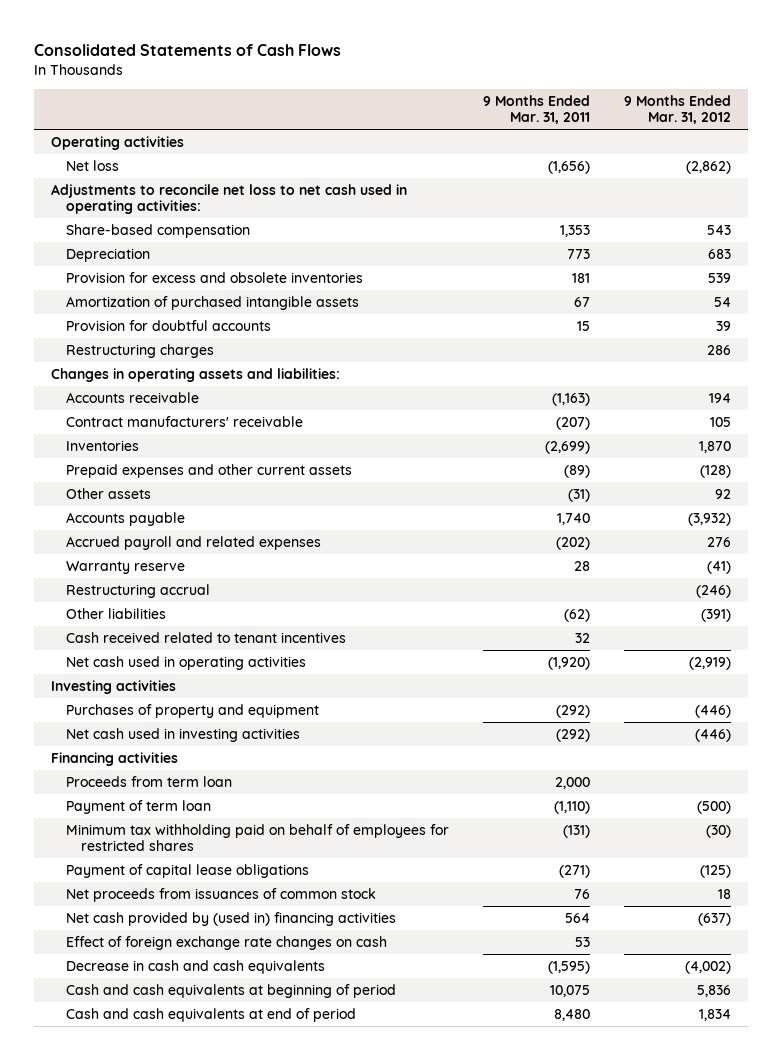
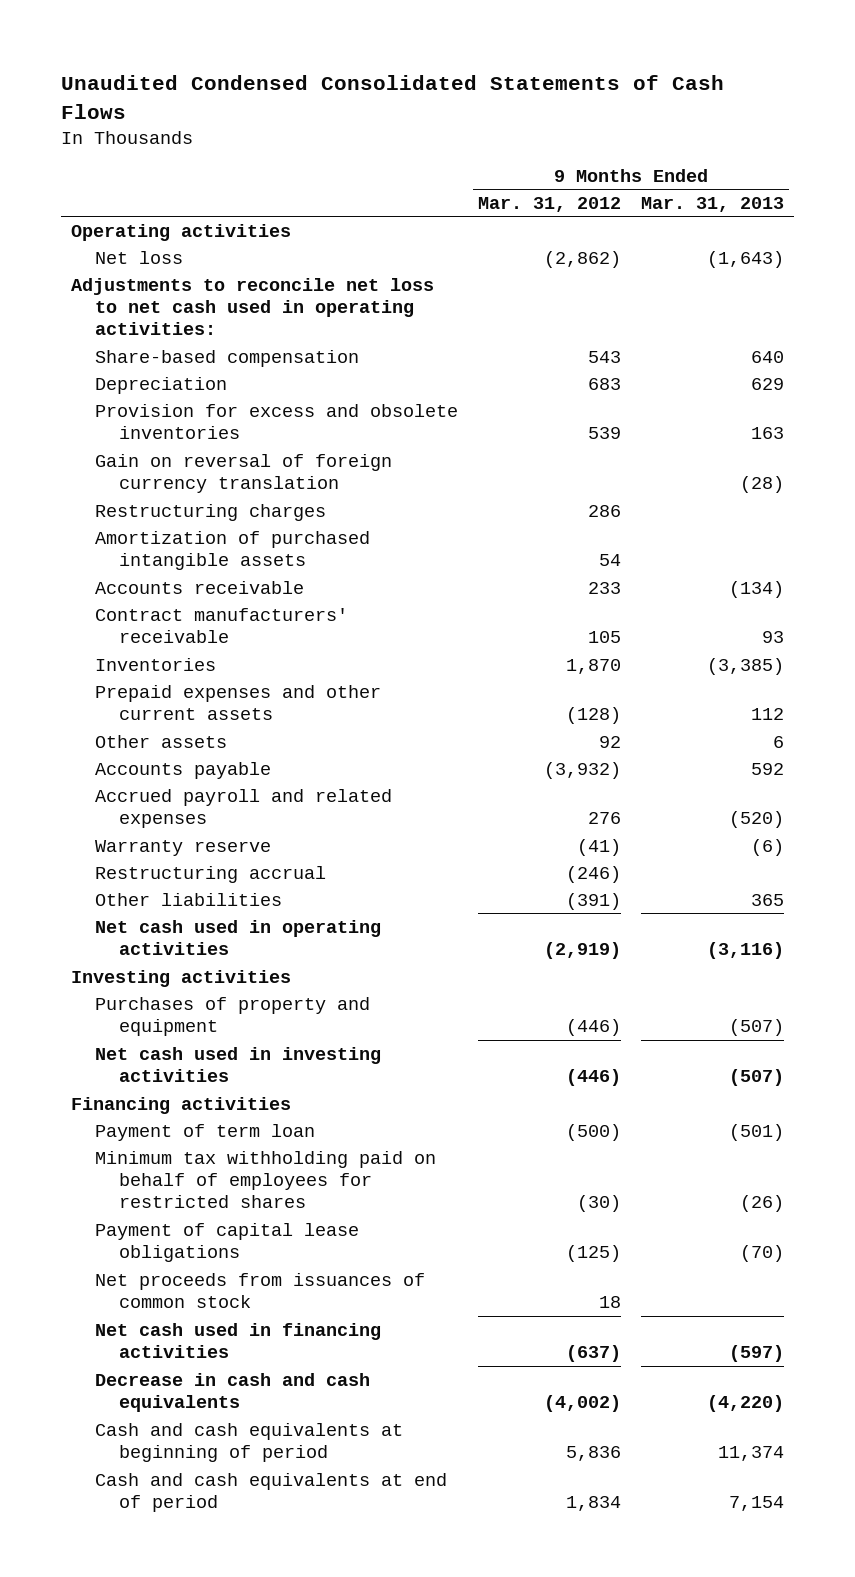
[34,44,342,57] Consolidated Statements of Cash Flows -> [61,74,725,119] Unaudited Condensed Consolidated Statements of Cash Flows
[483,95,591,125] 9 Months Ended Mar. 31, 2011 -> none
none -> [640,196,784,212] Mar. 31, 2013
[66,319,272,331] Provision for doubtful accounts -> none
none -> [94,453,392,494] Gain on reversal of foreign currency translation
[51,367,341,382] Changes in operating assets and liabilities: -> none
[66,295,360,310] Amortization of purchased intangible assets -> [94,530,370,571] Amortization of purchased intangible assets
[708,392,731,403] 194 -> [587,581,621,594] 233
[66,631,347,643] Cash received related to tenant incentives -> none
[66,775,233,787] Proceeds from term loan -> none
[66,935,388,950] Effect of foreign exchange rate changes on cash -> none
[66,911,397,926] Net cash provided by (used in) financing activities -> [94,1322,381,1359] Net cash used in financing activities

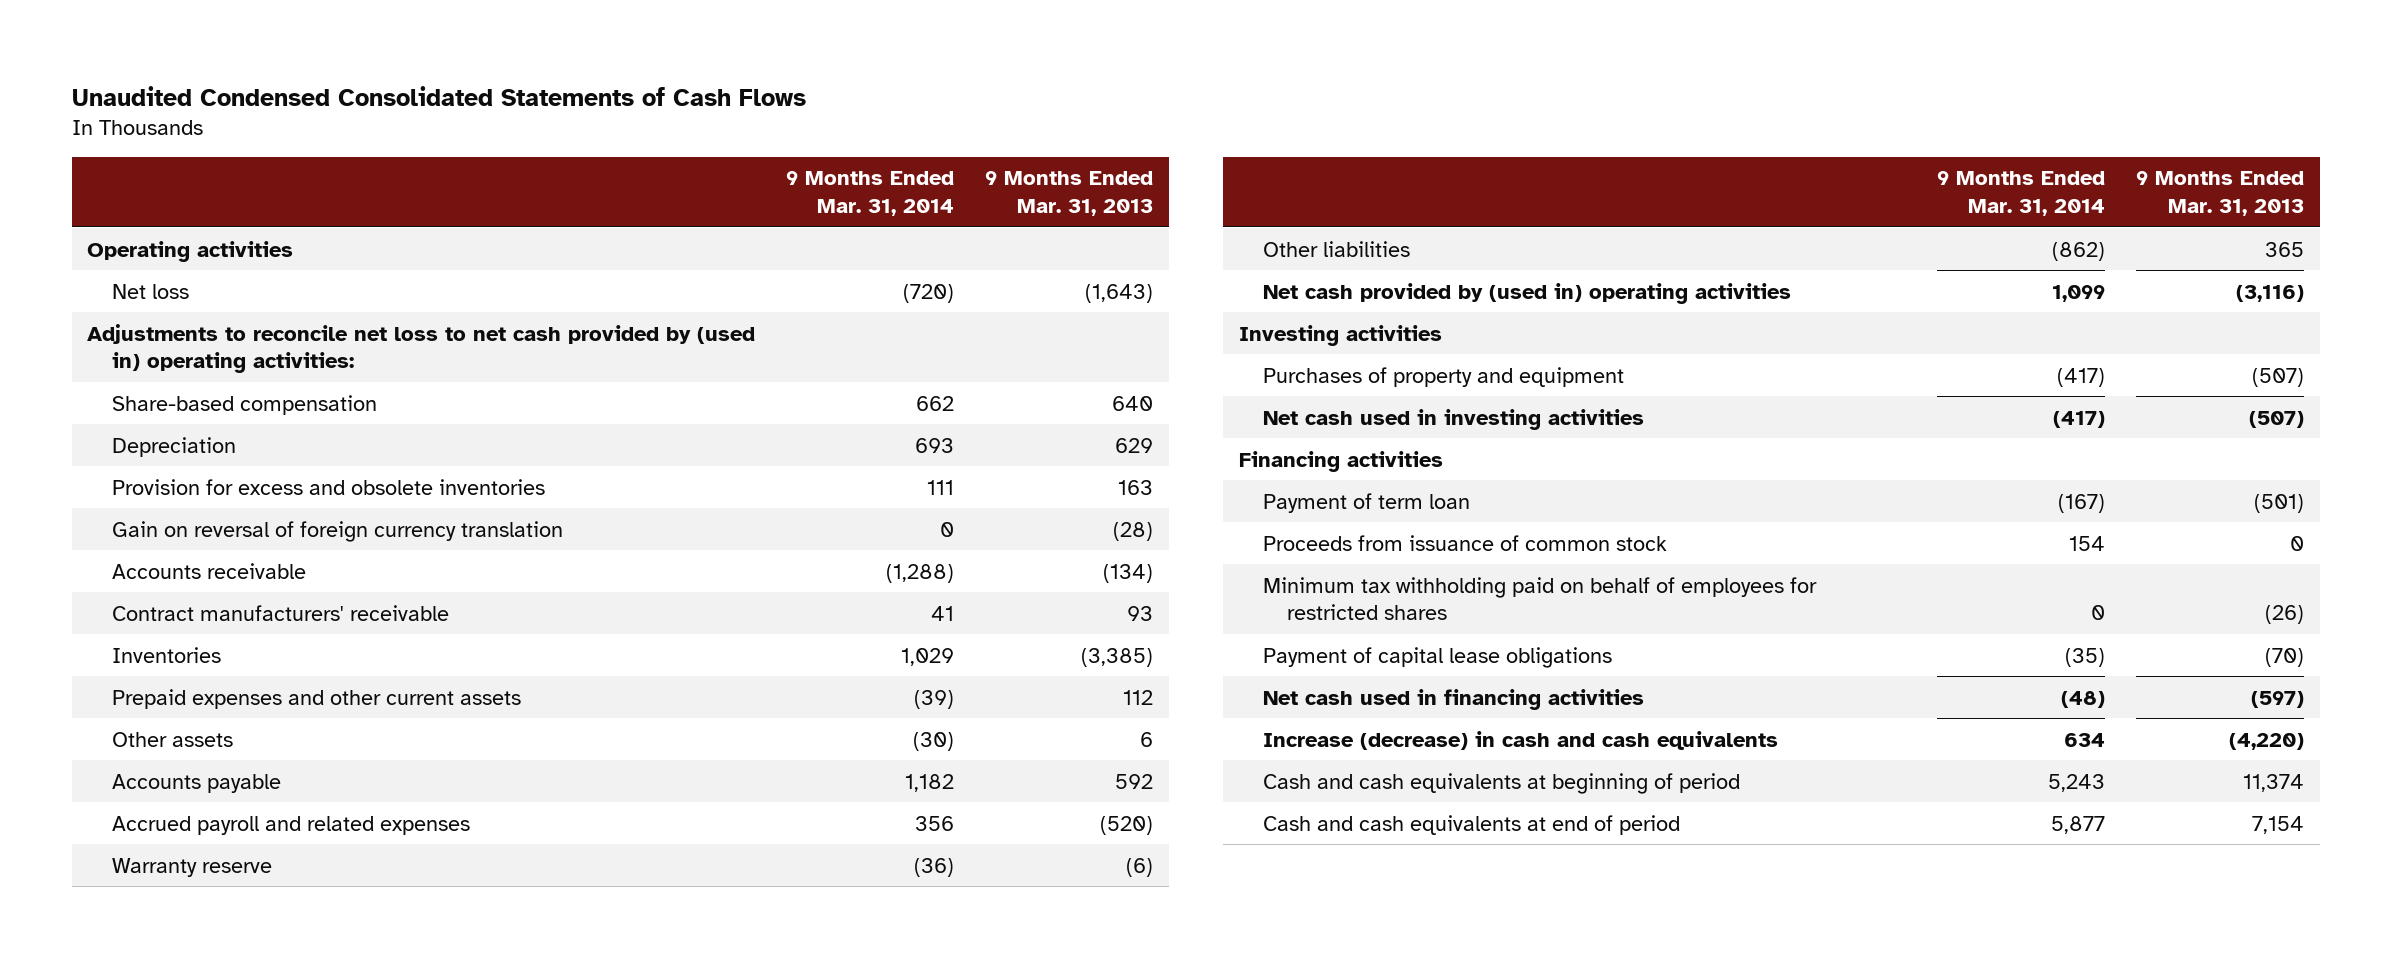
[477,196,621,212] Mar. 31, 2012 -> none
none -> [786,171,955,217] 9 Months Ended Mar. 31, 2014
[71,277,435,336] Adjustments to reconcile net loss to net cash used in operating activities: -> [87,323,756,374] Adjustments to reconcile net loss to net cash provided by (used in) operating activities:
[94,503,326,521] Restructuring charges -> none
[94,530,370,571] Amortization of purchased intangible assets -> none
[94,865,326,883] Restructuring accrual -> none
[94,919,381,956] Net cash used in operating activities -> [1262,282,1791,304] Net cash provided by (used in) operating activities
none -> [1262,534,1667,551] Proceeds from issuance of common stock
[94,1272,425,1309] Net proceeds from issuances of common stock -> none
[94,1372,370,1413] Decrease in cash and cash equivalents -> [1262,730,1778,750] Increase (decrease) in cash and cash equivalents

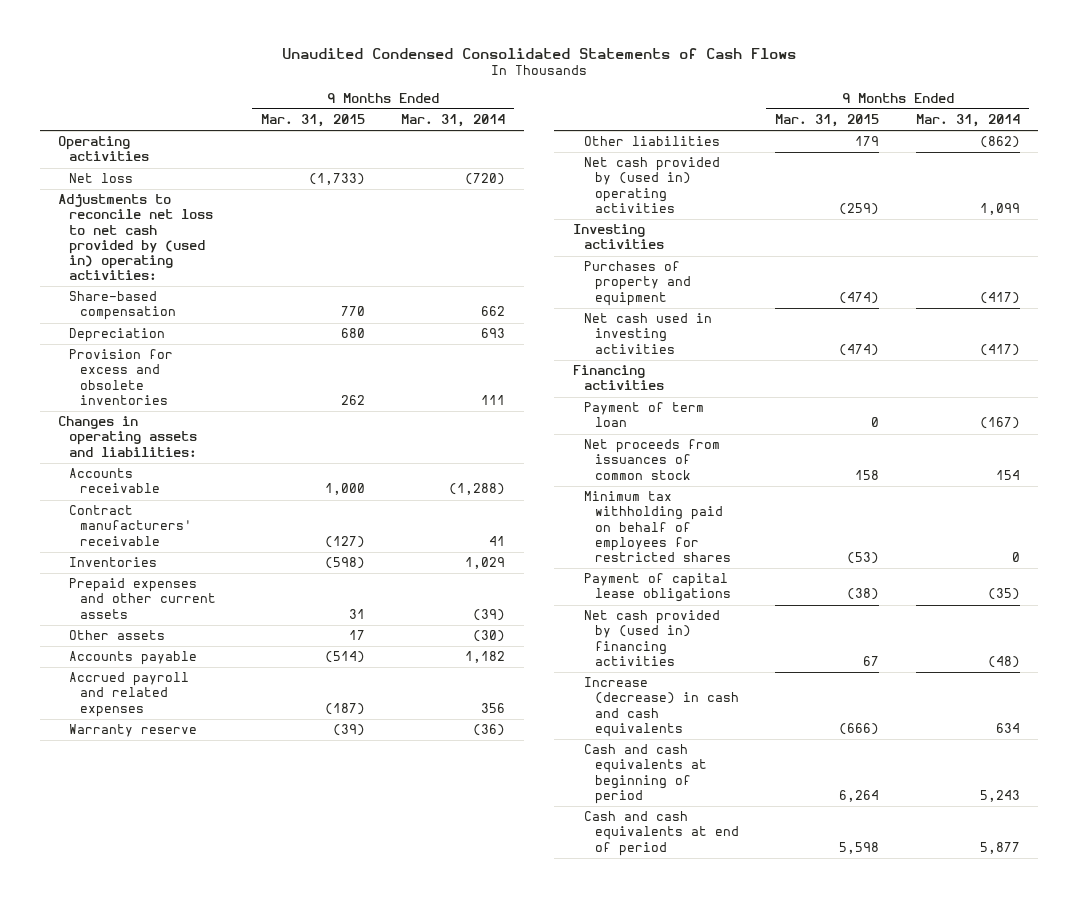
[985,171,1154,217] 9 Months Ended Mar. 31, 2013 -> none
none -> [260,114,365,128] Mar. 31, 2015
[111,520,563,542] Gain on reversal of foreign currency translation -> none
none -> [57,416,198,457] Changes in operating assets and liabilities:
[1262,534,1667,551] Proceeds from issuance of common stock -> [583,439,720,480] Net proceeds from issuances of common stock
[1262,688,1644,710] Net cash used in financing activities -> [583,610,720,666] Net cash provided by (used in) financing activities

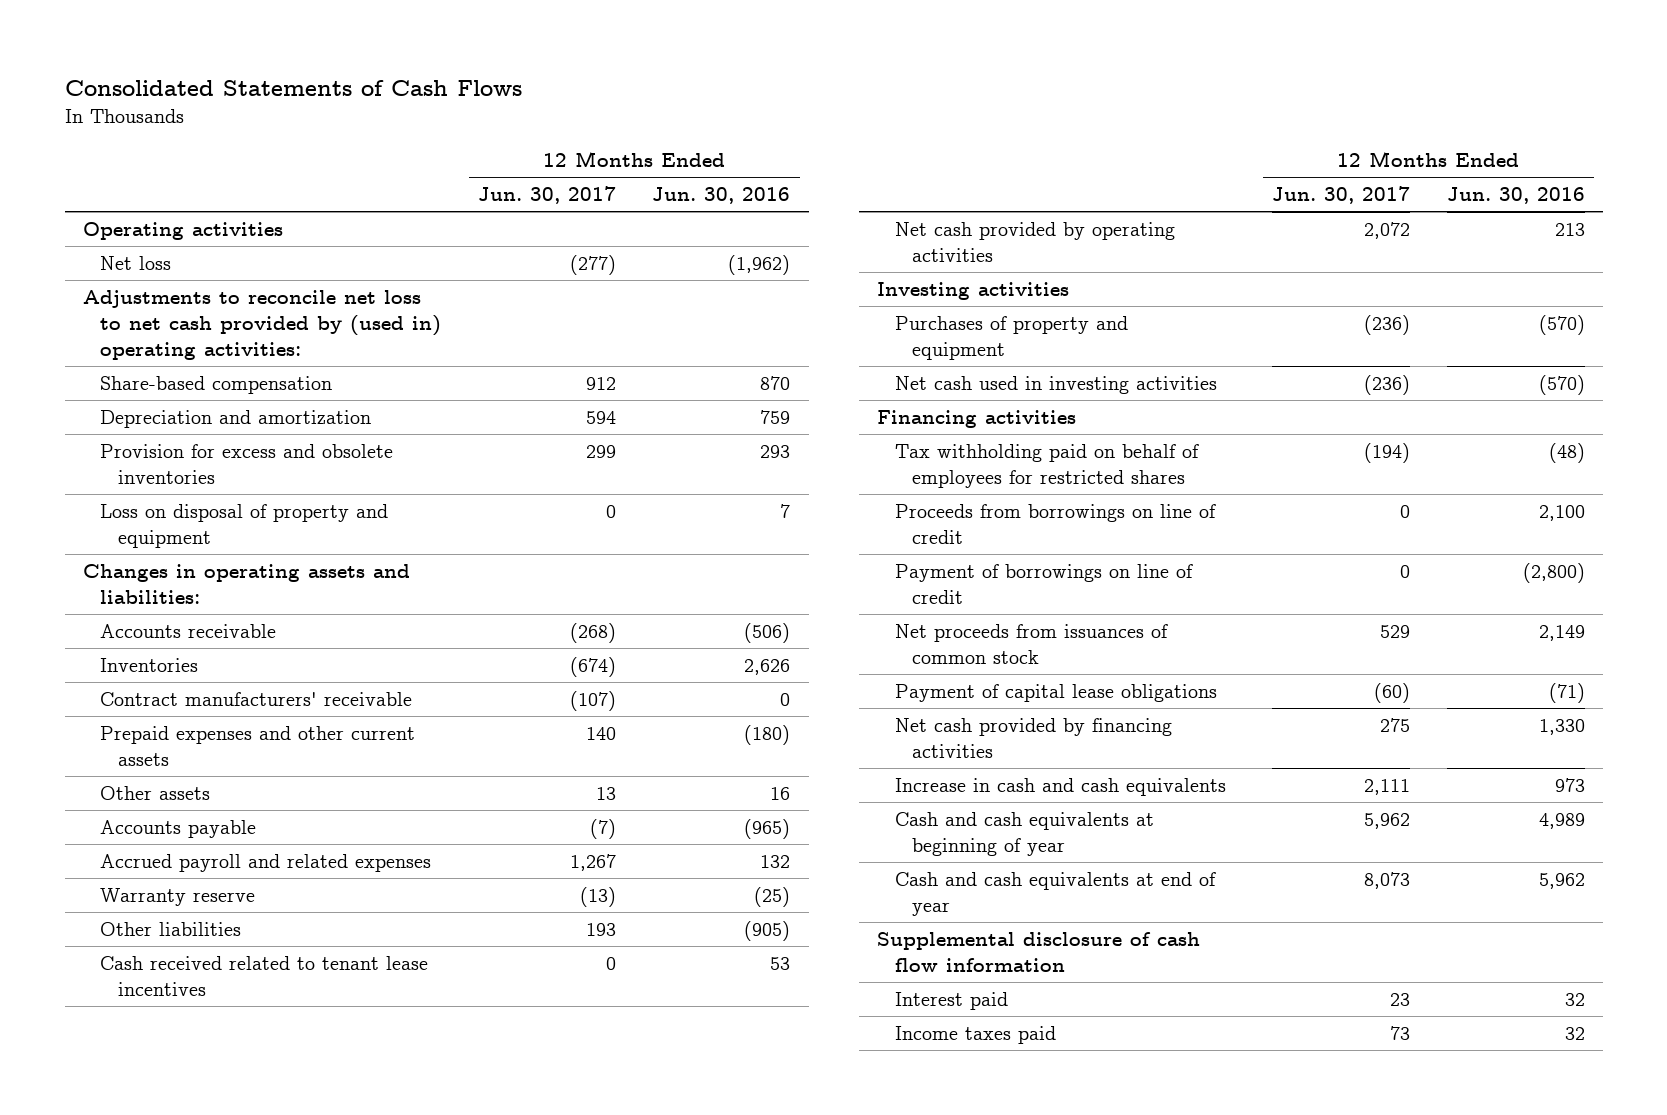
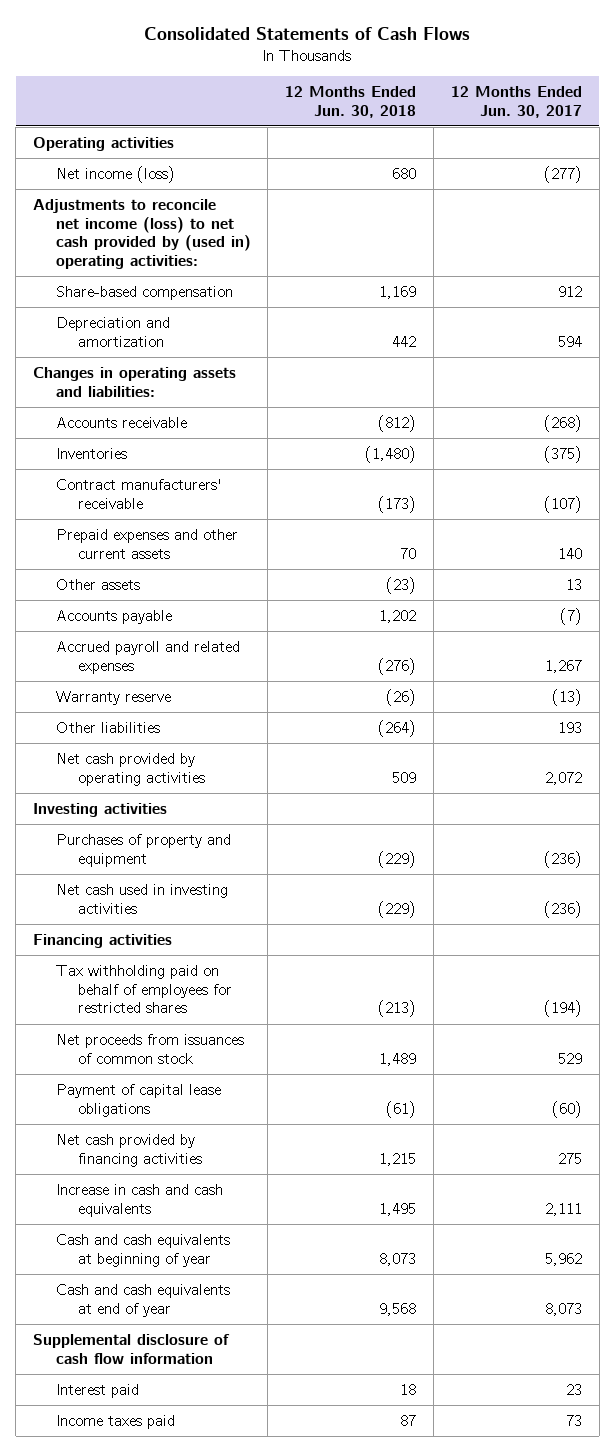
[652,187,791,205] Jun. 30, 2016 -> none
none -> [285,86,417,118] 12 Months Ended Jun. 30, 2018
[100,256,172,271] Net loss -> [55,165,175,183] Net income (loss)
[82,290,442,360] Adjustments to reconcile net loss to net cash provided by (used in) operating activities: -> [33,198,251,270] Adjustments to reconcile net income (loss) to net cash provided by (used in) operating activities:
[100,444,394,484] Provision for excess and obsolete inventories -> none
[100,504,389,548] Loss on disposal of property and equipment -> none
[569,657,616,678] (674) -> [543,445,582,463] (375)
[100,956,429,996] Cash received related to tenant lease incentives -> none
[894,504,1216,544] Proceeds from borrowings on line of credit -> none
[894,564,1193,604] Payment of borrowings on line of credit -> none

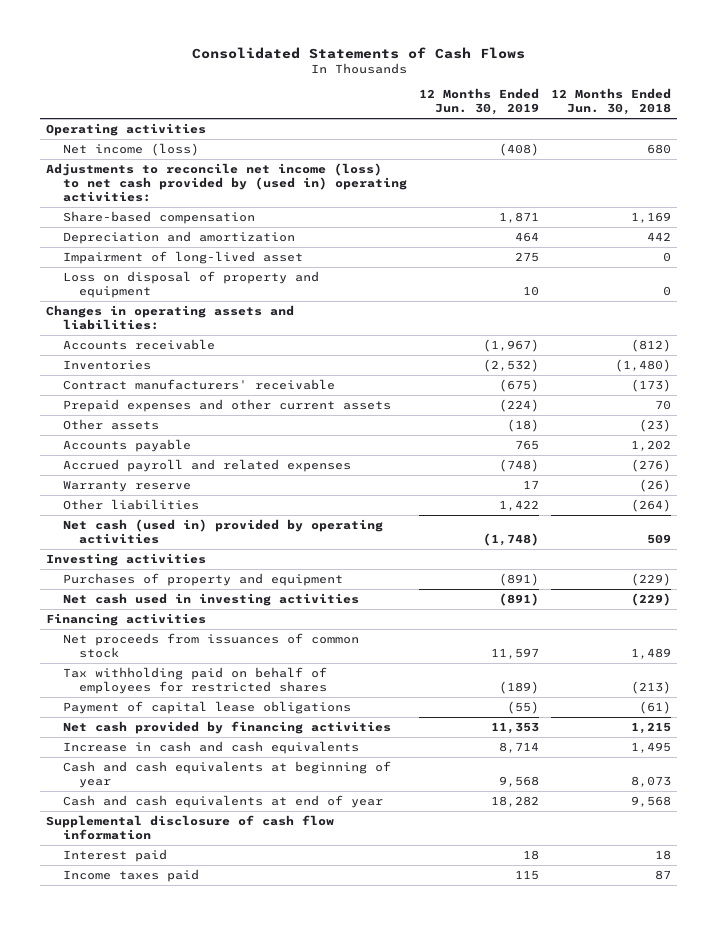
[450,86,582,118] 12 Months Ended Jun. 30, 2017 -> none
none -> [418,88,539,116] 12 Months Ended Jun. 30, 2019
none -> [62,250,303,264] Impairment of long-lived asset
none -> [62,270,319,298] Loss on disposal of property and equipment
[55,752,206,786] Net cash provided by operating activities -> [62,518,383,544] Net cash (used in) provided by operating activities
[55,964,233,1014] Tax withholding paid on behalf of employees for restricted shares -> [62,666,328,694] Tax withholding paid on behalf of employees for restricted shares

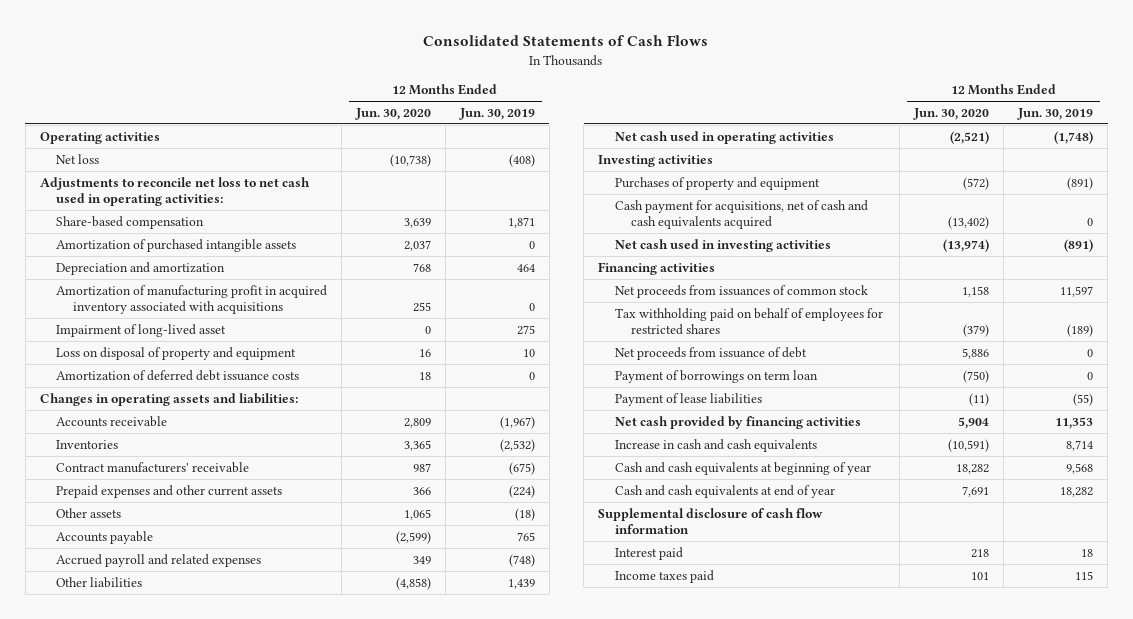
[551,88,672,116] 12 Months Ended Jun. 30, 2018 -> none
none -> [355,107,432,120] Jun. 30, 2020
[62,142,199,156] Net income (loss) -> [56,153,100,164] Net loss
[45,162,407,202] Adjustments to reconcile net income (loss) to net cash provided by (used in) operating activities: -> [39,176,310,207] Adjustments to reconcile net loss to net cash used in operating activities:
none -> [56,238,297,252] Amortization of purchased intangible assets
none -> [56,284,328,315] Amortization of manufacturing profit in acquired inventory associated with acquisitions
none -> [56,369,300,381] Amortization of deferred debt issuance costs
[62,479,191,492] Warranty reserve -> none
[498,499,539,511] 1,422 -> [507,578,535,589] 1,439
[62,518,383,544] Net cash (used in) provided by operating activities -> [614,130,834,144] Net cash used in operating activities
none -> [614,199,868,230] Cash payment for acquisitions, net of cash and cash equivalents acquired
none -> [614,346,807,360] Net proceeds from issuance of debt
none -> [614,369,818,383] Payment of borrowings on term loan
[62,700,351,714] Payment of capital lease obligations -> [614,392,762,406] Payment of lease liabilities

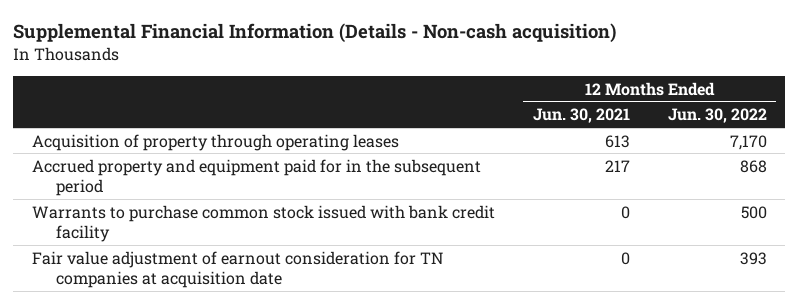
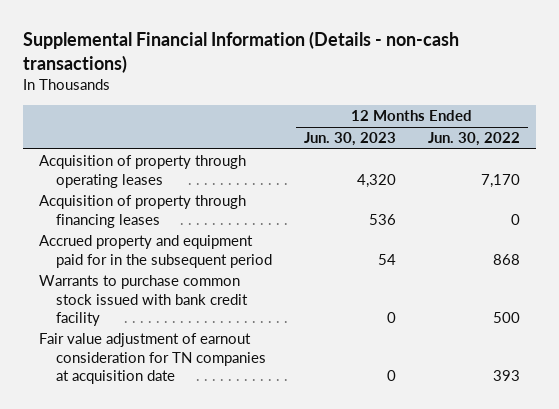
[13,23,617,44] Supplemental Financial Information (Details - Non-cash acquisition) -> [22,31,459,73] Supplemental Financial Information (Details - non-cash transactions)
[532,108,630,124] Jun. 30, 2021 -> none
none -> [303,132,396,147] Jun. 30, 2023
none -> [38,195,246,228] Acquisition of property through financing leases

